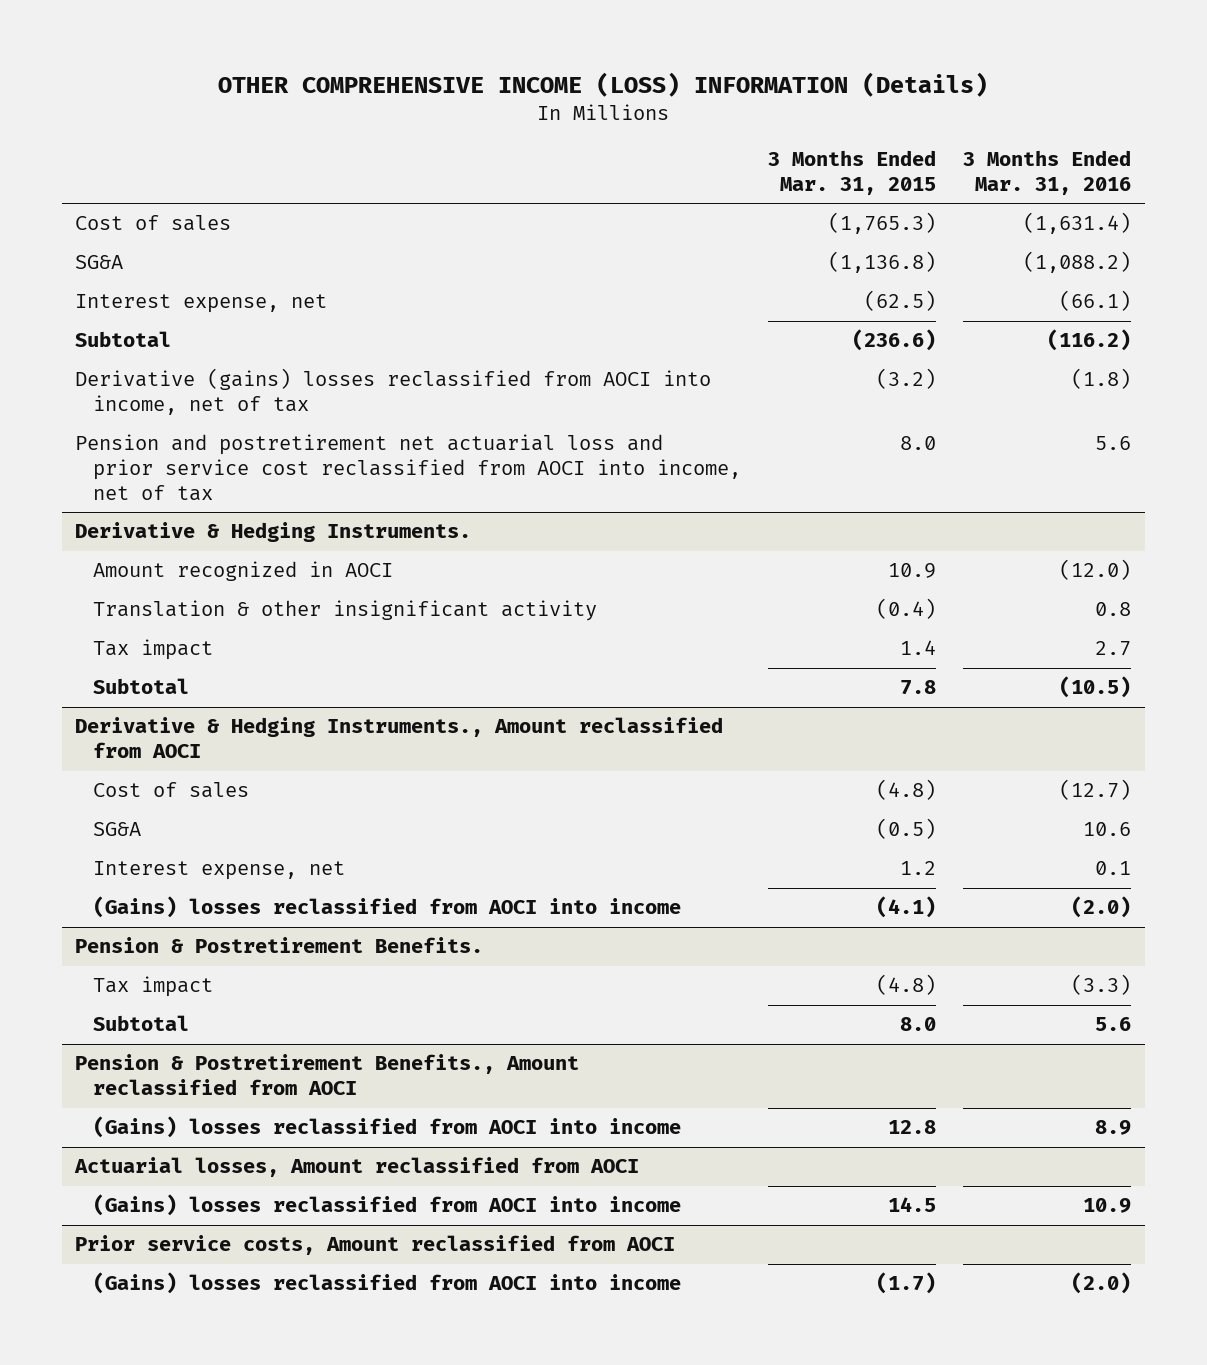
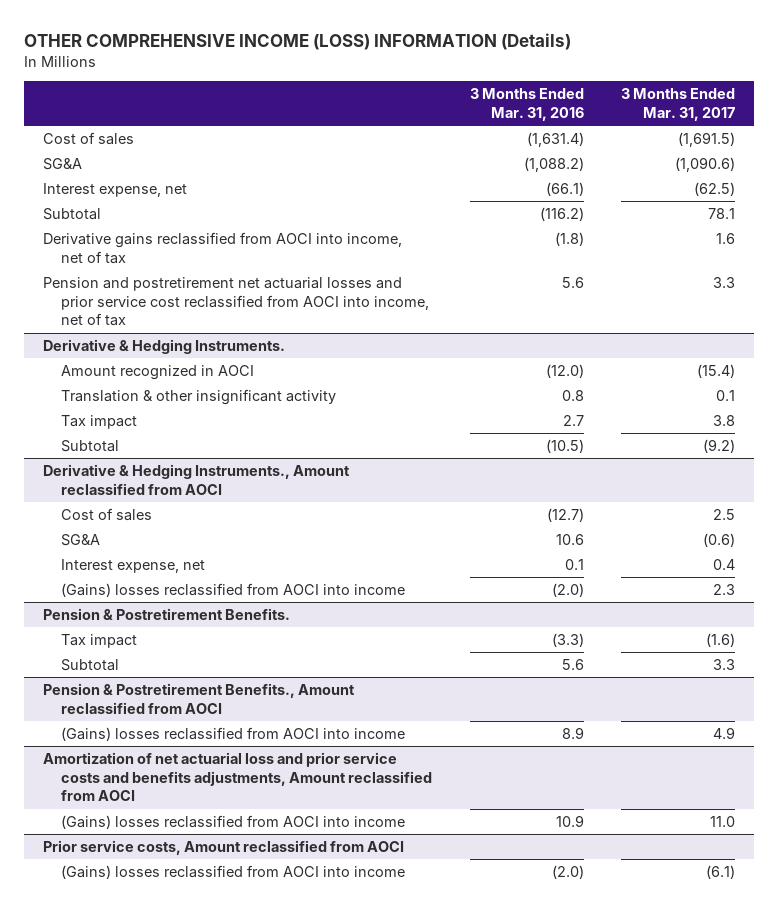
[767,150,936,196] 3 Months Ended Mar. 31, 2015 -> none
none -> [621,88,736,121] 3 Months Ended Mar. 31, 2017
[75,368,712,416] Derivative (gains) losses reclassified from AOCI into income, net of tax -> [42,232,402,264] Derivative gains reclassified from AOCI into income, net of tax
[75,434,741,501] Pension and postretirement net actuarial loss and prior service cost reclassified from AOCI into income, net of tax -> [42,277,430,327] Pension and postretirement net actuarial losses and prior service cost reclassified from AOCI into income, net of tax
[74,1157,640,1178] Actuarial losses, Amount reclassified from AOCI -> none
none -> [42,752,433,802] Amortization of net actuarial loss and prior service costs and benefits adjustments, Amount reclassified from AOCI

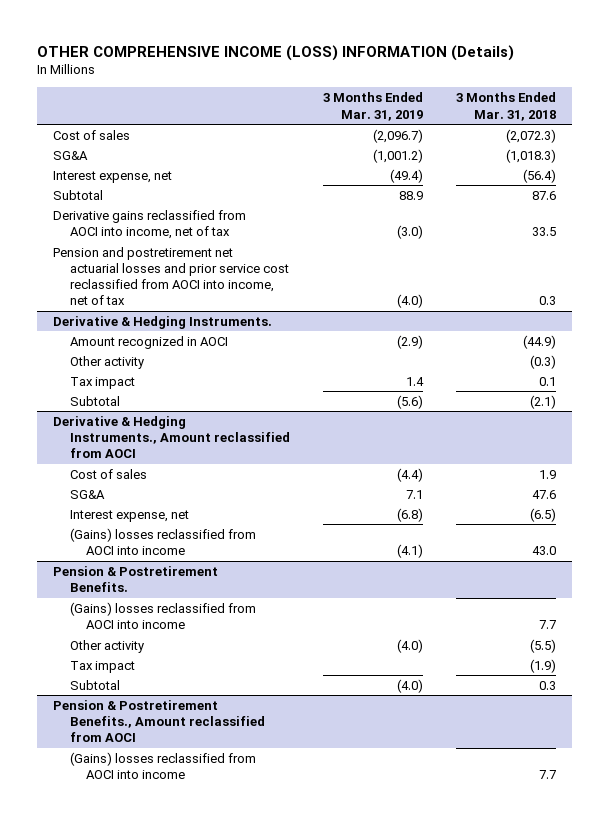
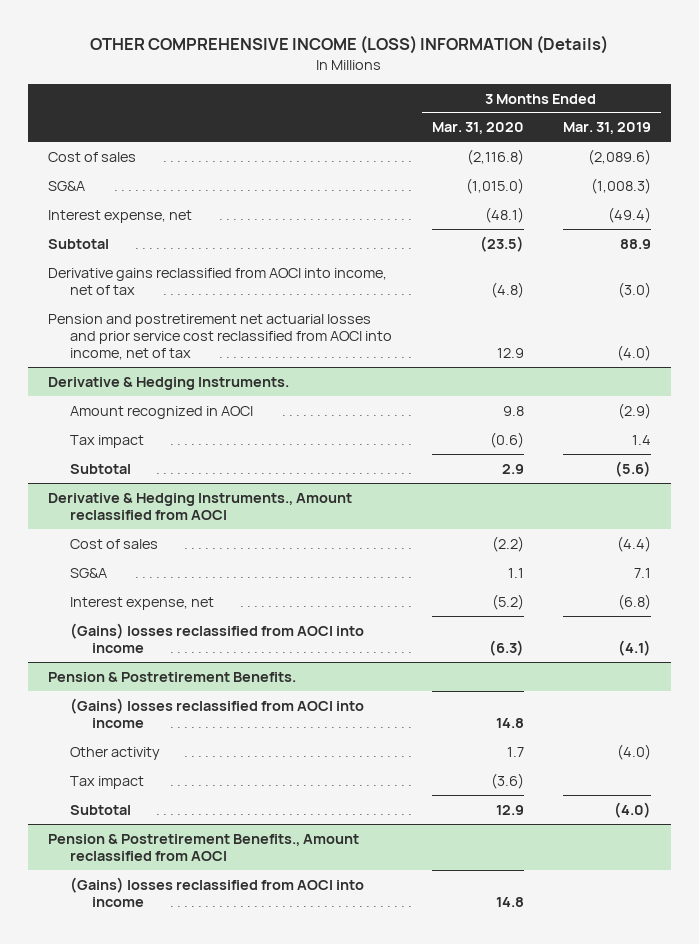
[455,92,556,121] 3 Months Ended Mar. 31, 2018 -> none
none -> [431,122,524,135] Mar. 31, 2020
[372,128,423,143] (2,096.7) -> [588,148,652,165] (2,089.6)
[372,148,423,163] (1,001.2) -> [591,177,652,194] (1,008.3)
[69,355,144,369] Other activity -> none

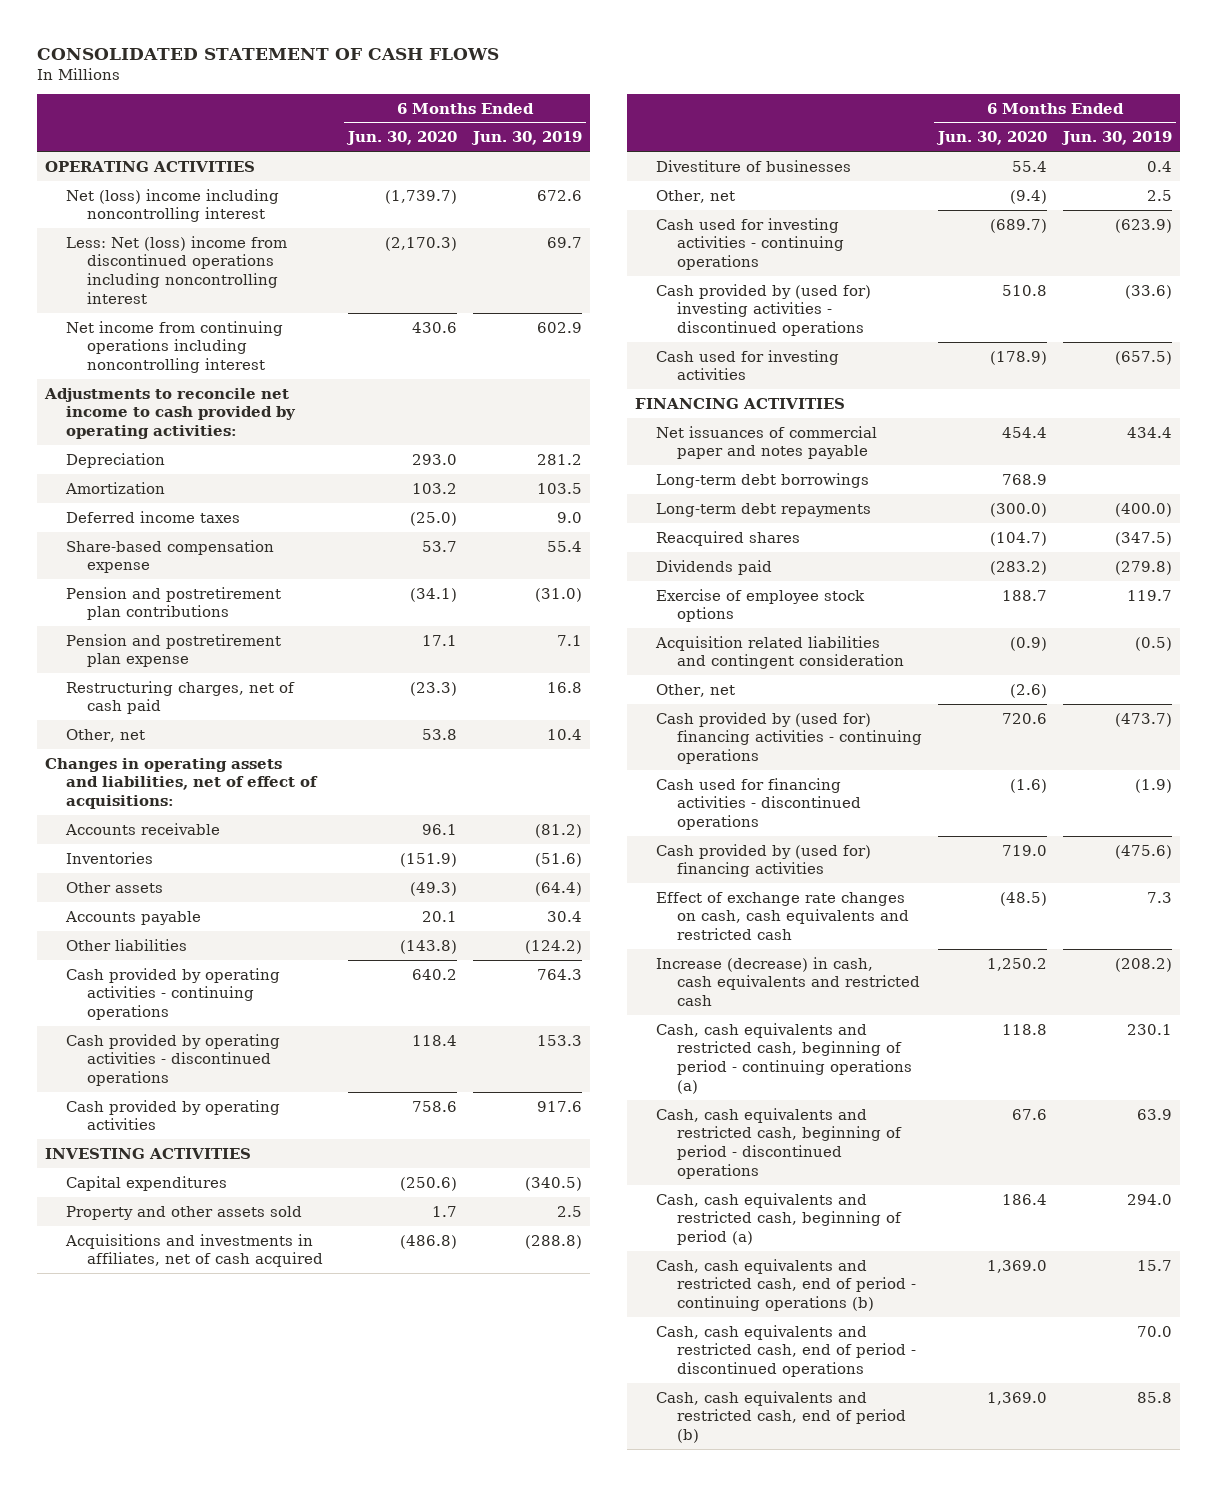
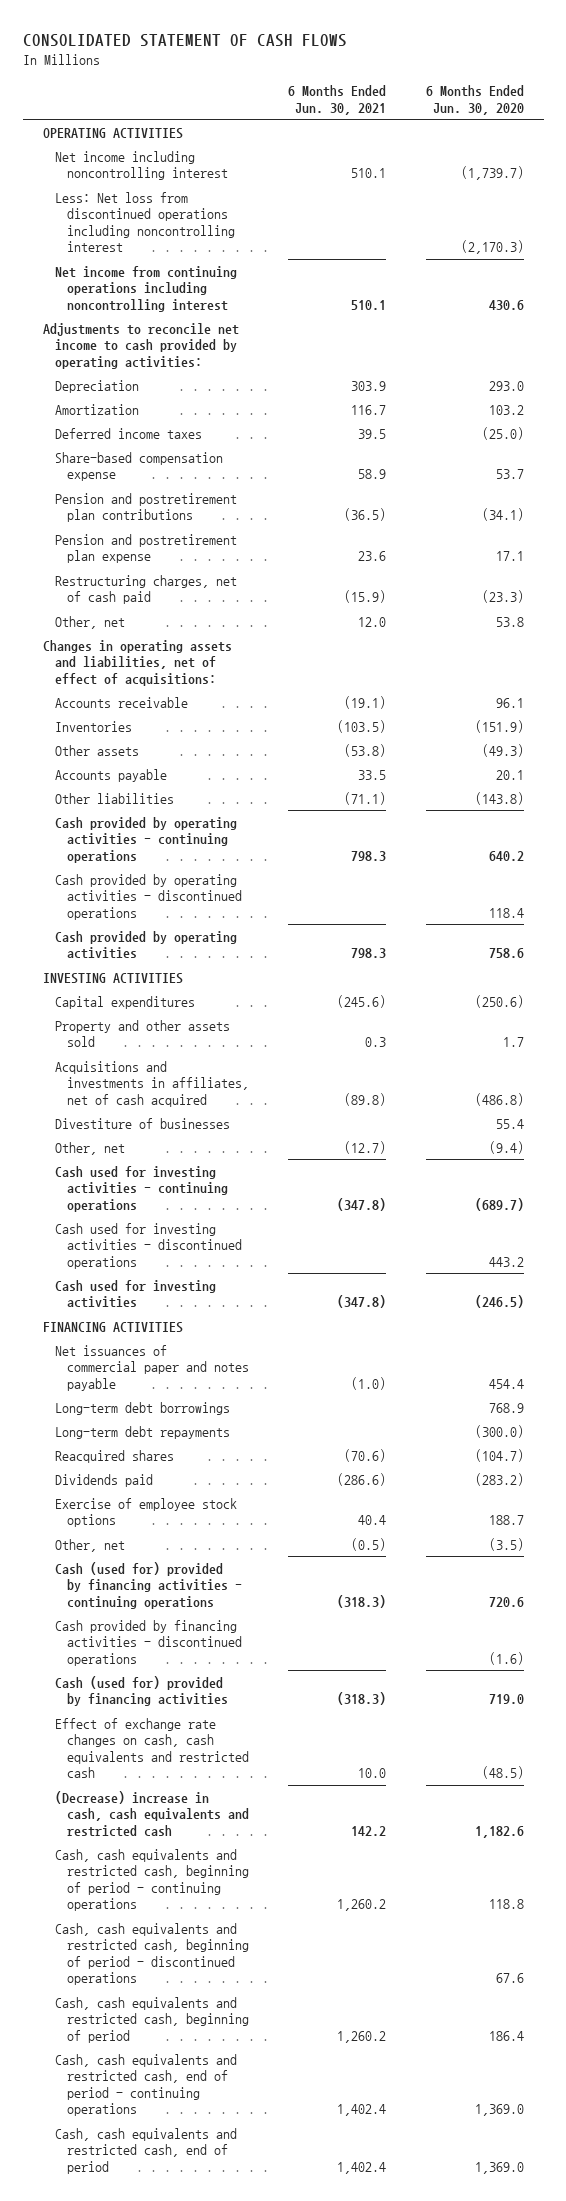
[470,131,582,146] Jun. 30, 2019 -> none
none -> [288,85,387,115] 6 Months Ended Jun. 30, 2021
[66,188,280,223] Net (loss) income including noncontrolling interest -> [54,150,228,181] Net income including noncontrolling interest
[66,235,288,304] Less: Net (loss) income from discontinued operations including noncontrolling interest -> [54,191,235,253] Less: Net loss from discontinued operations including noncontrolling interest
[655,283,871,337] Cash provided by (used for) investing activities - discontinued operations -> [54,1222,242,1269] Cash used for investing activities - discontinued operations
[1001,284,1047,296] 510.8 -> [488,1256,524,1267] 443.2
[989,350,1047,365] (178.9) -> [474,1295,524,1309] (246.5)
[654,635,905,670] Acquisition related liabilities and contingent consideration -> none
[1009,683,1047,698] (2.6) -> [488,1537,524,1551] (3.5)
[655,711,923,765] Cash provided by (used for) financing activities - continuing operations -> [54,1561,242,1609] Cash (used for) provided by financing activities - continuing operations
[655,777,862,831] Cash used for financing activities - discontinued operations -> [54,1619,242,1666] Cash provided by financing activities - discontinued operations
[655,843,871,878] Cash provided by (used for) financing activities -> [54,1675,228,1707] Cash (used for) provided by financing activities
[655,956,921,1007] Increase (decrease) in cash, cash equivalents and restricted cash -> [54,1790,249,1837] (Decrease) increase in cash, cash equivalents and restricted cash
[986,957,1047,971] 1,250.2 -> [474,1825,524,1838] 1,182.6
[655,1022,913,1094] Cash, cash equivalents and restricted cash, beginning of period - continuing operations (a) -> [54,1848,249,1912] Cash, cash equivalents and restricted cash, beginning of period - continuing operations
[655,1324,917,1378] Cash, cash equivalents and restricted cash, end of period - discontinued operations -> none
[655,1192,903,1246] Cash, cash equivalents and restricted cash, beginning of period (a) -> [54,1996,249,2043] Cash, cash equivalents and restricted cash, beginning of period
[655,1258,917,1312] Cash, cash equivalents and restricted cash, end of period - continuing operations (b) -> [54,2053,237,2117] Cash, cash equivalents and restricted cash, end of period - continuing operations
[655,1390,907,1444] Cash, cash equivalents and restricted cash, end of period (b) -> [54,2127,237,2174] Cash, cash equivalents and restricted cash, end of period

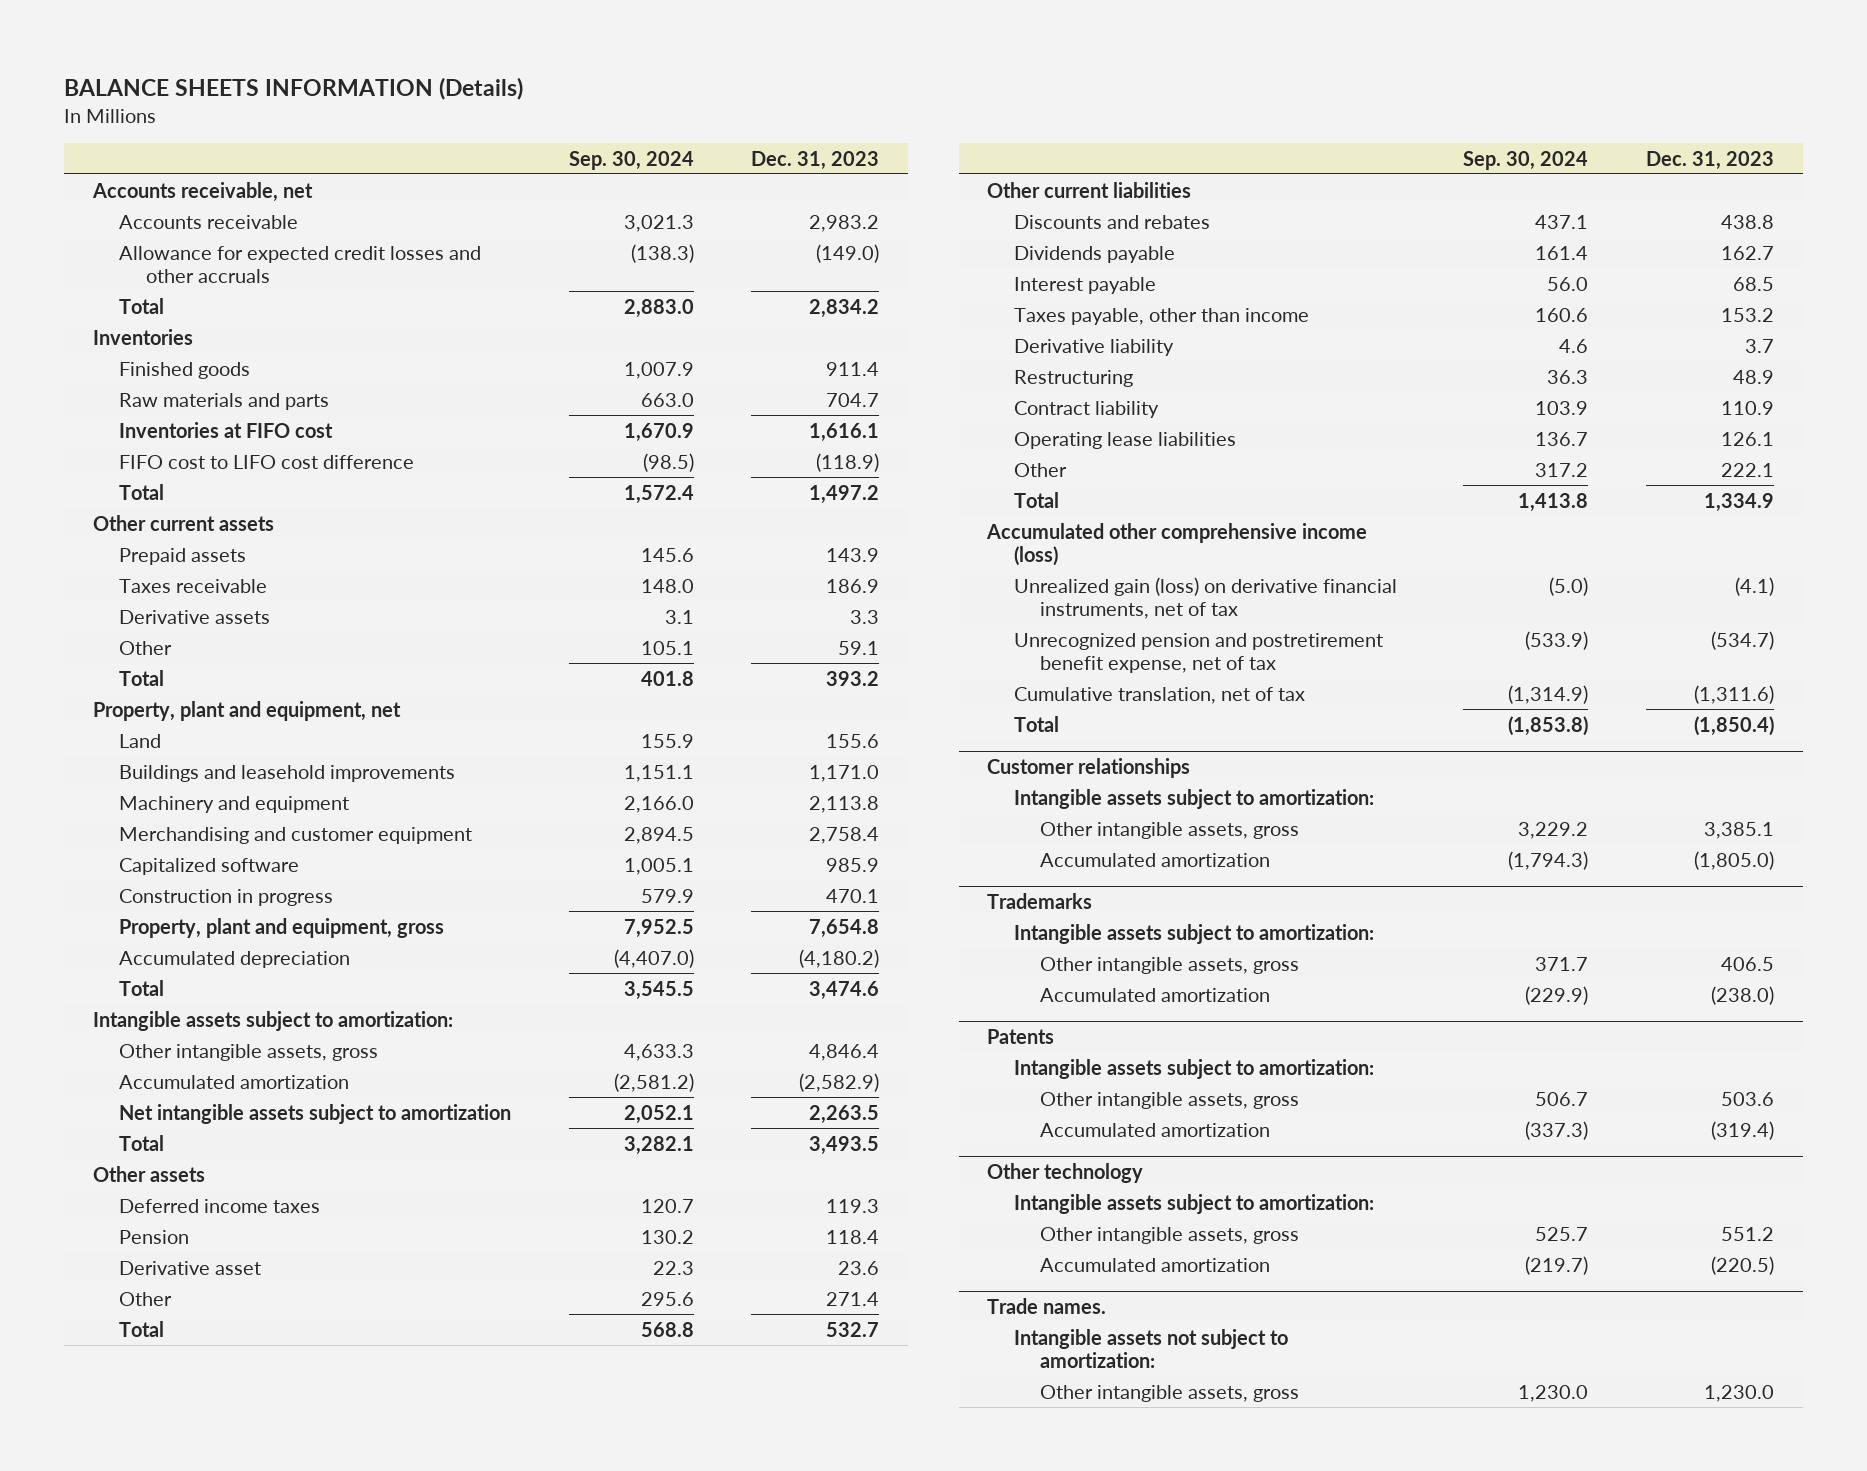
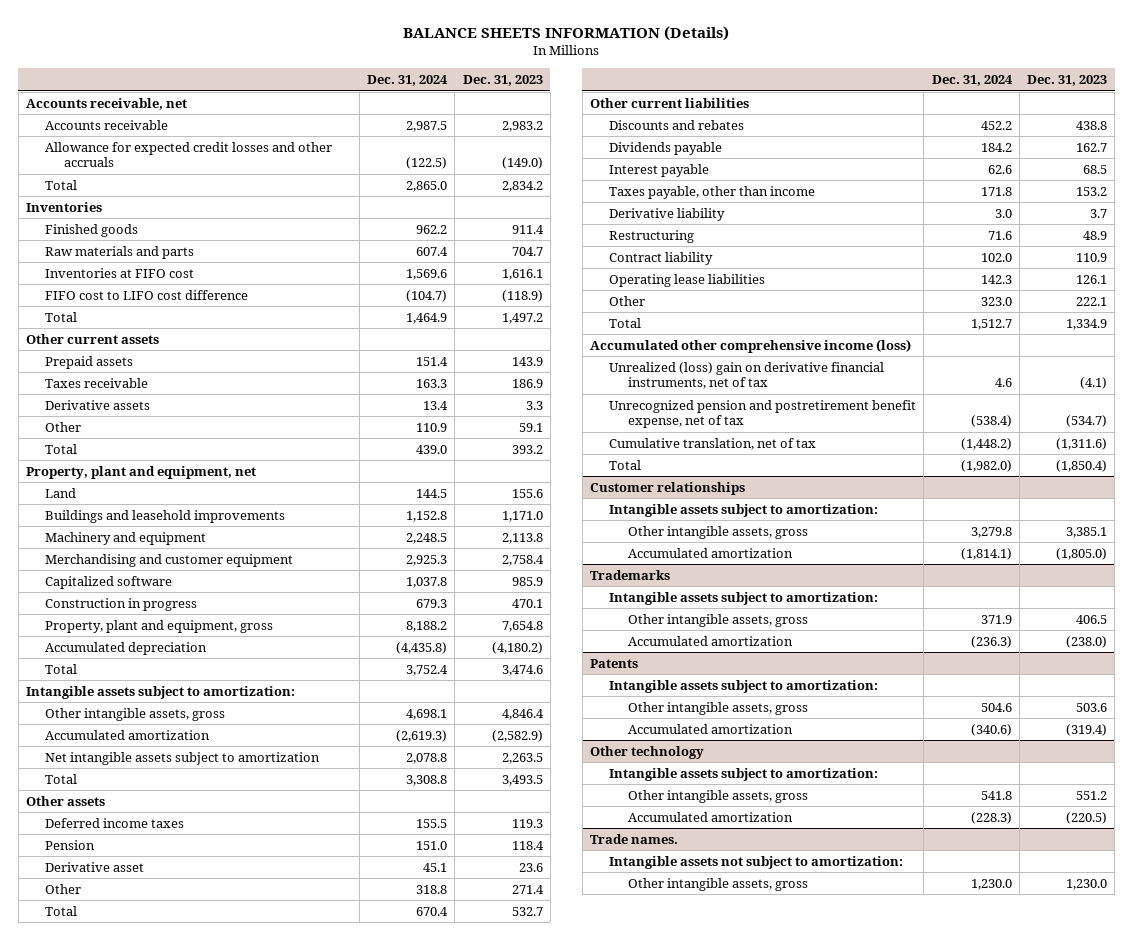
[568,150,694,170] Sep. 30, 2024 -> none
none -> [367,75,449,87] Dec. 31, 2024
[1013,576,1397,619] Unrealized gain (loss) on derivative financial instruments, net of tax -> [609,361,885,390] Unrealized (loss) gain on derivative financial instruments, net of tax

